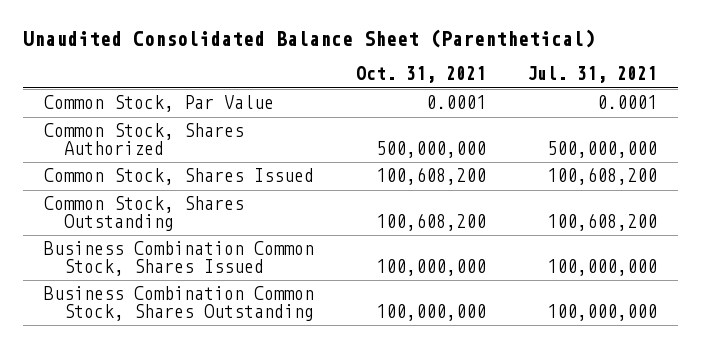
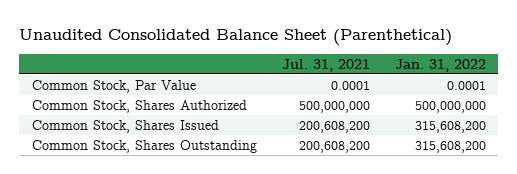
[355,66,486,84] Oct. 31, 2021 -> none
none -> [394,58,486,72] Jan. 31, 2022
[43,241,314,276] Business Combination Common Stock, Shares Issued -> none
[43,286,315,321] Business Combination Common Stock, Shares Outstanding -> none
[546,167,657,186] 100,608,200 -> [298,120,370,133] 200,608,200
[546,212,657,231] 100,608,200 -> [298,140,370,153] 200,608,200

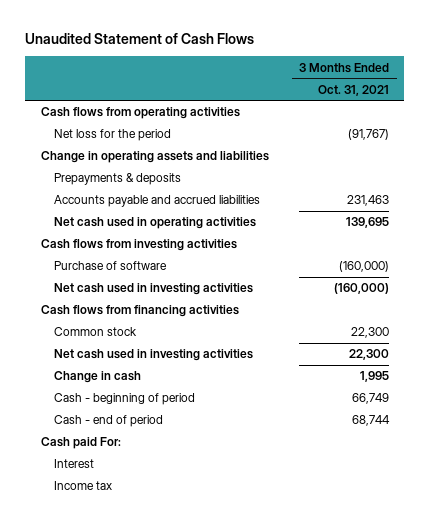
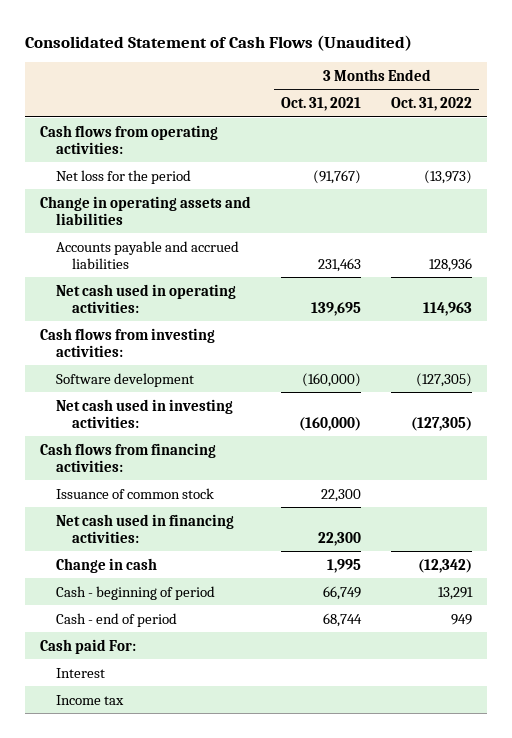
[25,33,255,45] Unaudited Statement of Cash Flows -> [25,34,413,51] Consolidated Statement of Cash Flows (Unaudited)
none -> [391,97,473,112] Oct. 31, 2022
[40,107,240,120] Cash flows from operating activities -> [40,124,219,154] Cash flows from operating activities:
[53,173,181,186] Prepayments & deposits -> none
[53,261,167,271] Purchase of software -> none
[53,217,256,230] Net cash used in operating activities -> [56,283,237,313] Net cash used in operating activities:
[40,239,237,252] Cash flows from investing activities -> [40,327,216,357] Cash flows from investing activities:
none -> [56,372,195,387] Software development
[53,283,253,296] Net cash used in investing activities -> [56,398,234,428] Net cash used in investing activities:
[40,305,239,318] Cash flows from financing activities -> [40,442,217,472] Cash flows from financing activities:
[53,327,137,337] Common stock -> [56,487,215,499] Issuance of common stock
[53,349,253,362] Net cash used in investing activities -> [56,513,235,543] Net cash used in financing activities:

